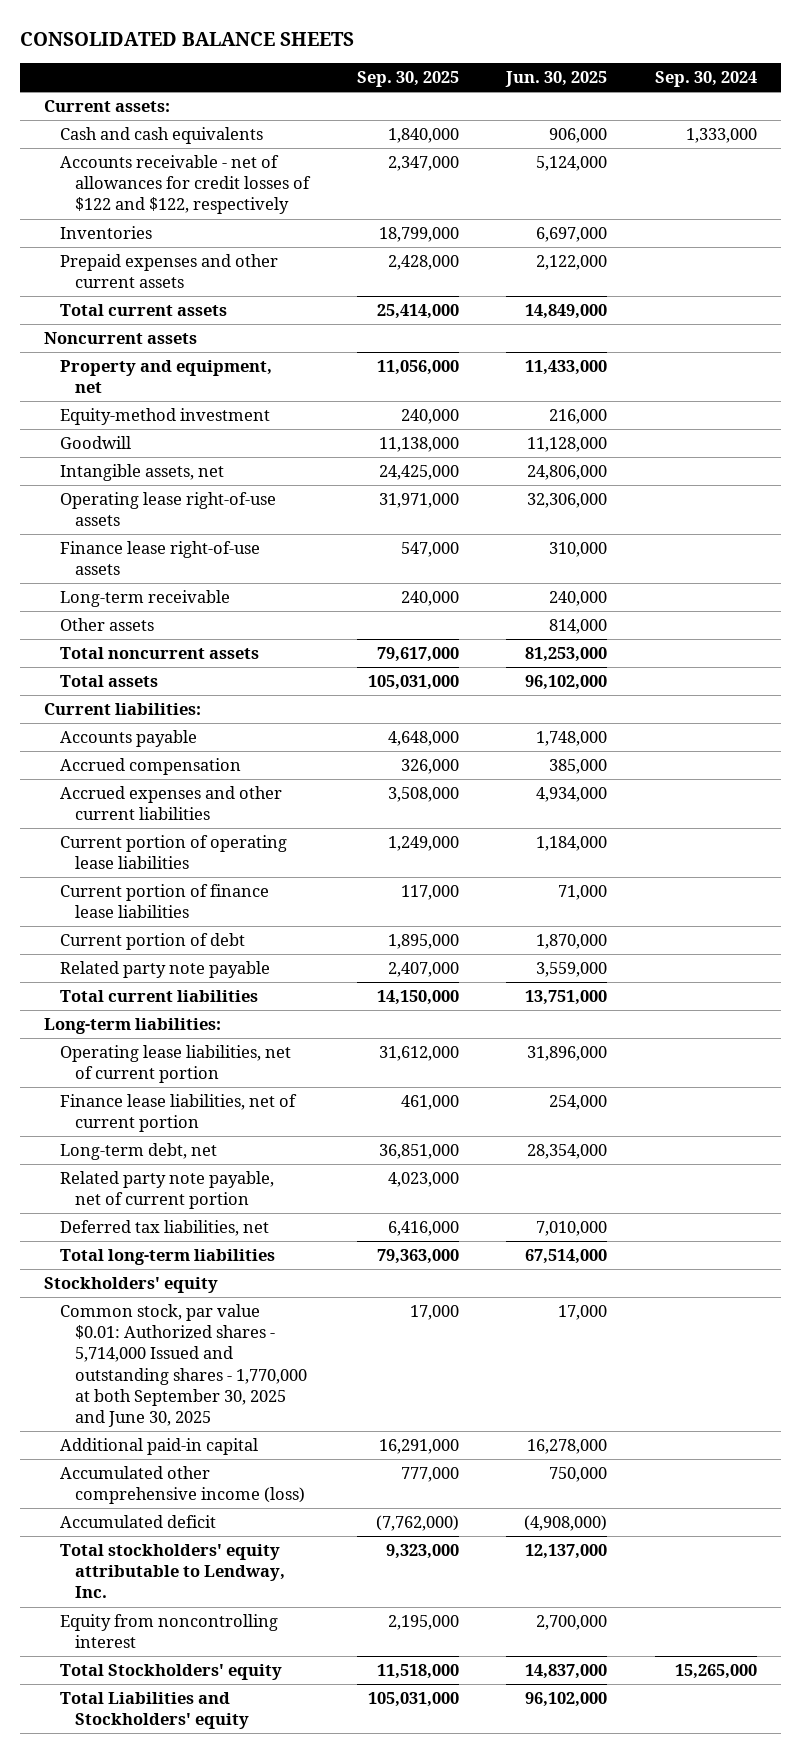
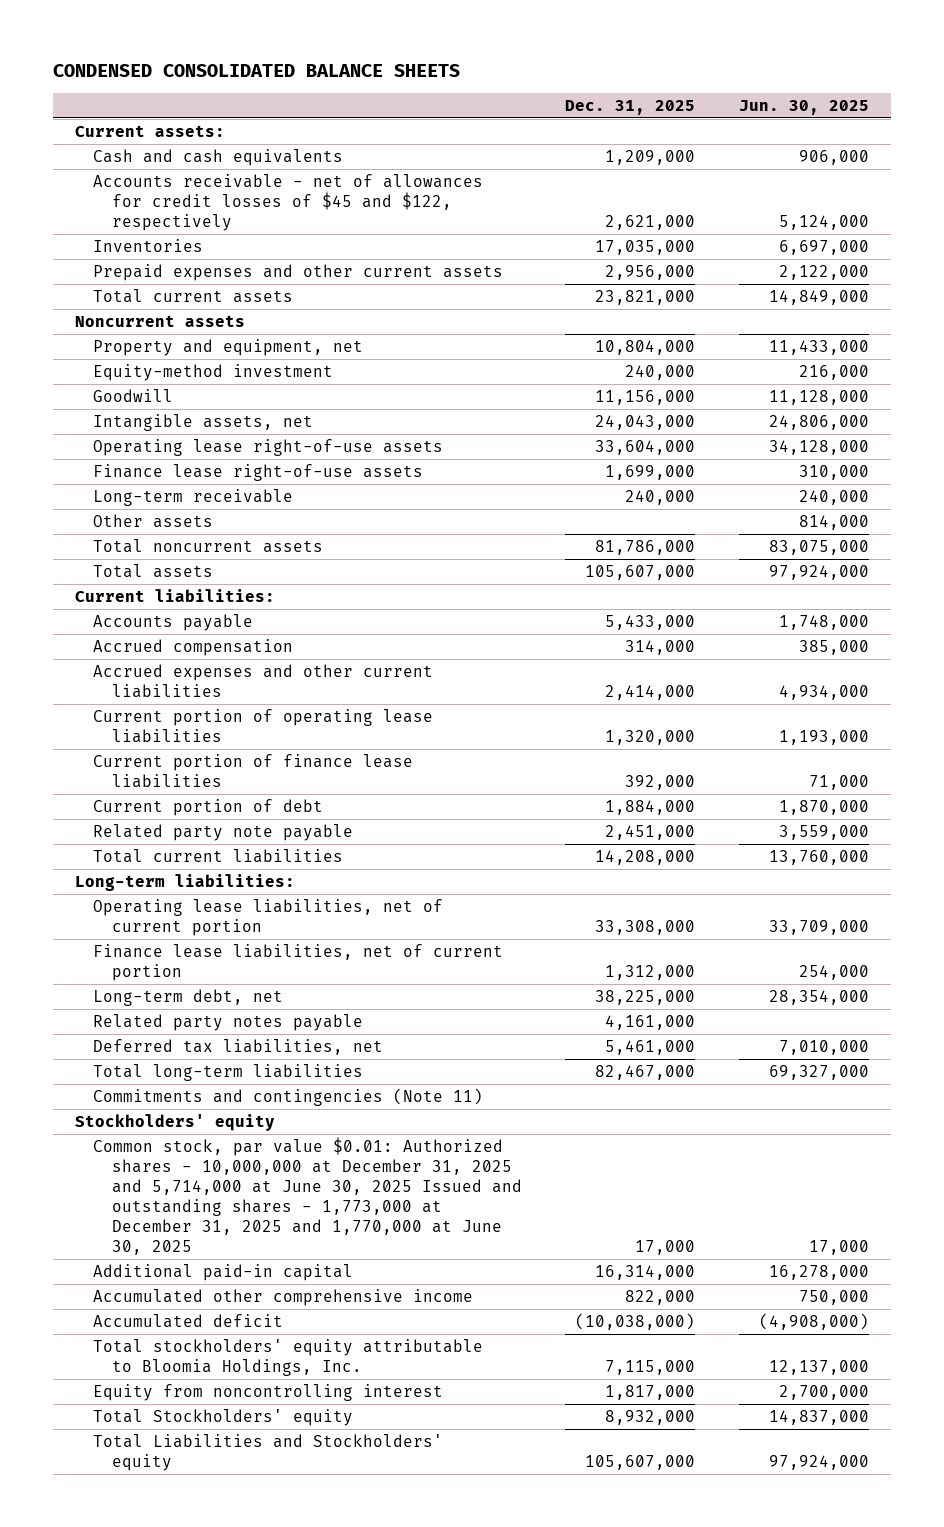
[20,32,355,47] CONSOLIDATED BALANCE SHEETS -> [53,64,461,78] CONDENSED CONSOLIDATED BALANCE SHEETS
[356,70,459,87] Sep. 30, 2025 -> none
[654,70,757,87] Sep. 30, 2024 -> none
none -> [565,99,696,115] Dec. 31, 2025
[59,155,312,215] Accounts receivable - net of allowances for credit losses of $122 and $122, respectively -> [93,173,484,232] Accounts receivable - net of allowances for credit losses of $45 and $122, respectively
[527,493,608,509] 32,306,000 -> [768,439,869,455] 34,128,000
[525,647,608,663] 81,253,000 -> [768,539,869,555] 83,075,000
[525,675,608,691] 96,102,000 -> [768,564,869,580] 97,924,000
[536,836,608,852] 1,184,000 -> [778,730,869,746] 1,193,000
[525,990,608,1006] 13,751,000 -> [768,849,869,865] 13,760,000
[527,1046,608,1062] 31,896,000 -> [768,920,869,936] 33,709,000
[59,1171,274,1210] Related party note payable, net of current portion -> [93,1013,364,1031] Related party notes payable
[525,1249,608,1265] 67,514,000 -> [768,1064,869,1080] 69,327,000
none -> [93,1087,484,1106] Commitments and contingencies (Note 11)
[59,1304,308,1427] Common stock, par value $0.01: Authorized shares - 5,714,000 Issued and outstanding shares - 1,770,000 at both September 30, 2025 and June 30, 2025 -> [93,1136,522,1256] Common stock, par value $0.01: Authorized shares - 10,000,000 at December 31, 2025 and 5,714,000 at June 30, 2025 Issued and outstanding shares - 1,773,000 at December 31, 2025 and 1,770,000 at June 30, 2025
[59,1466,306,1505] Accumulated other comprehensive income (loss) -> [93,1288,474,1306] Accumulated other comprehensive income
[59,1544,286,1599] Total stockholders' equity attributable to Lendway, Inc. -> [93,1338,484,1377] Total stockholders' equity attributable to Bloomia Holdings, Inc.
[525,1692,608,1708] 96,102,000 -> [768,1455,869,1471] 97,924,000

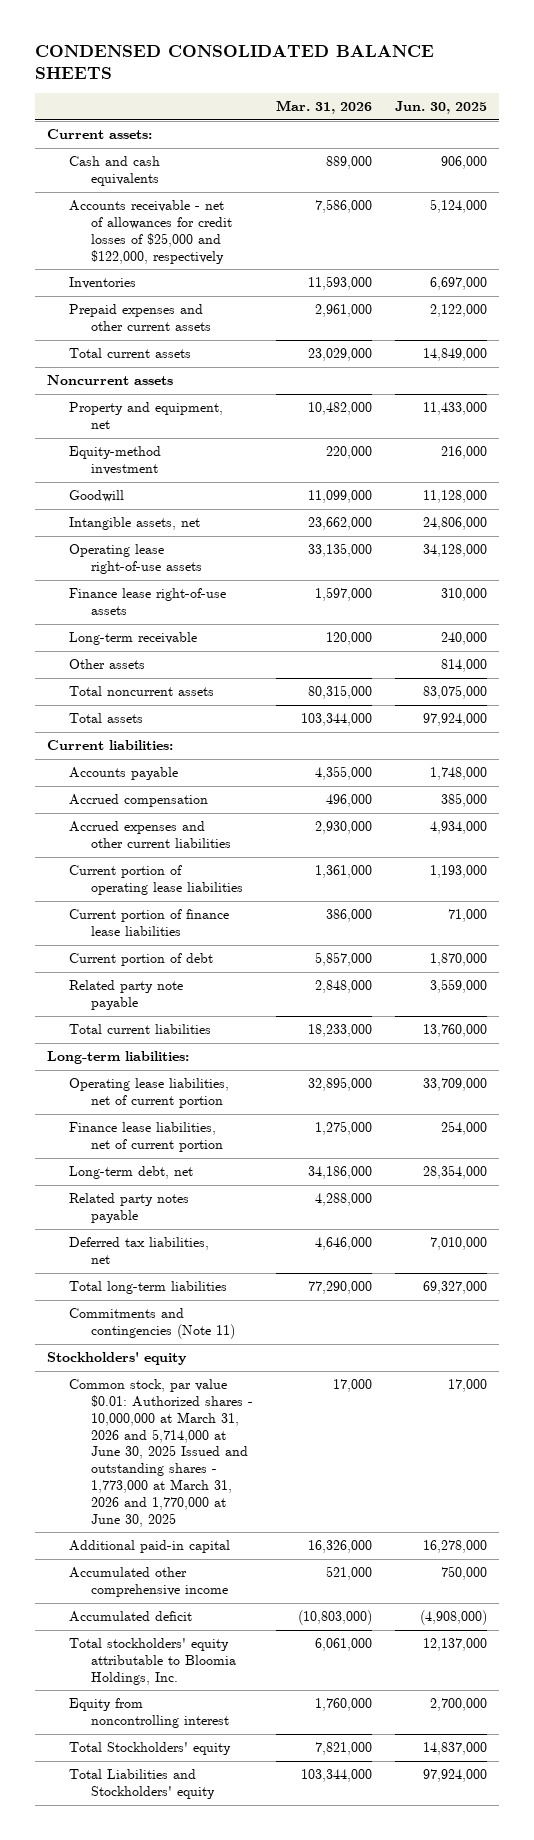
[565,99,696,115] Dec. 31, 2025 -> none
none -> [276,100,373,115] Mar. 31, 2026
[93,173,484,232] Accounts receivable - net of allowances for credit losses of $45 and $122, respectively -> [68,200,232,264] Accounts receivable - net of allowances for credit losses of $25,000 and $122,000, respectively
[93,1136,522,1256] Common stock, par value $0.01: Authorized shares - 10,000,000 at December 31, 2025 and 5,714,000 at June 30, 2025 Issued and outstanding shares - 1,773,000 at December 31, 2025 and 1,770,000 at June 30, 2025 -> [68,1379,253,1527] Common stock, par value $0.01: Authorized shares - 10,000,000 at March 31, 2026 and 5,714,000 at June 30, 2025 Issued and outstanding shares - 1,773,000 at March 31, 2026 and 1,770,000 at June 30, 2025

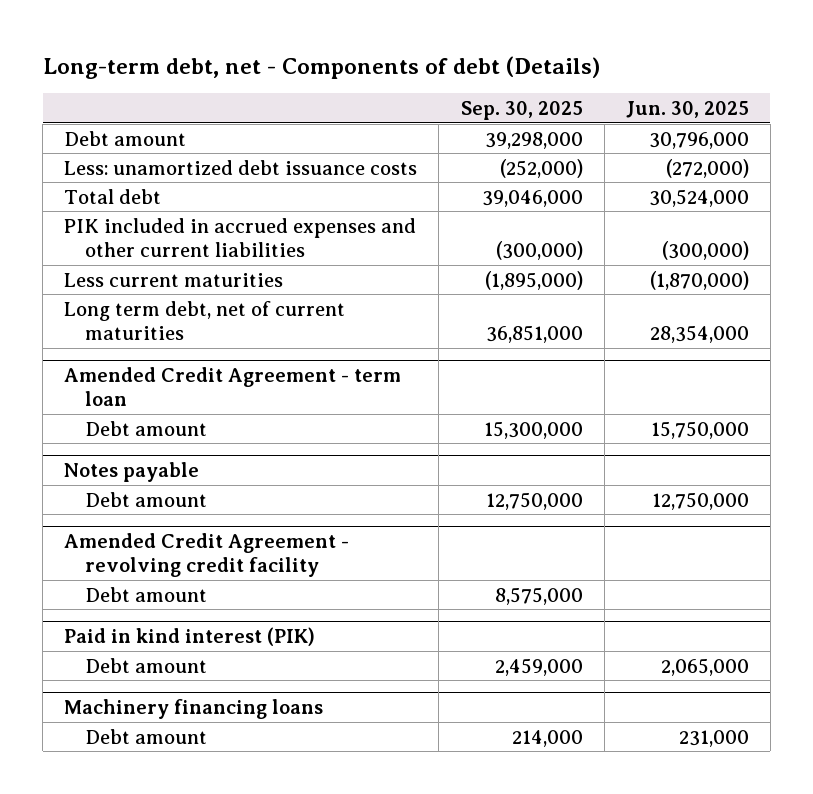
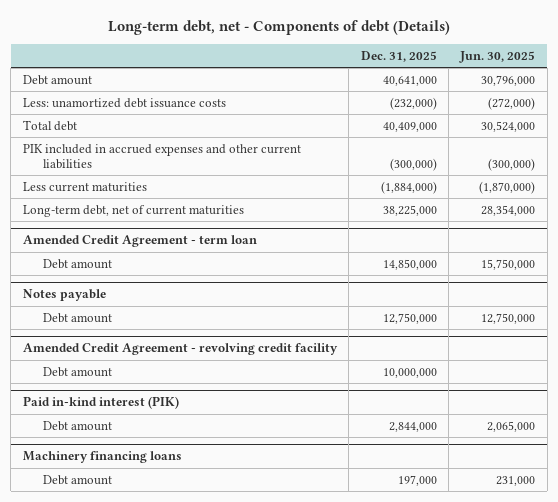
[460,101,583,121] Sep. 30, 2025 -> none
none -> [360,50,437,62] Dec. 31, 2025
[64,300,346,340] Long term debt, net of current maturities -> [22,204,244,217] Long-term debt, net of current maturities
[64,626,316,646] Paid in kind interest (PIK) -> [22,396,179,410] Paid in-kind interest (PIK)

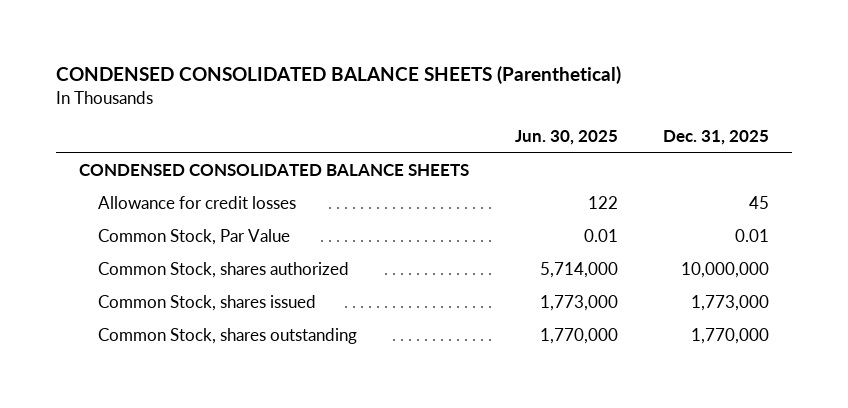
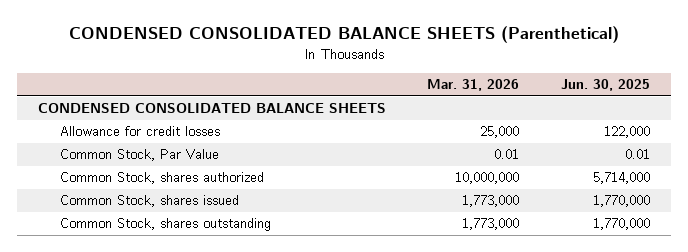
[663,130,770,146] Dec. 31, 2025 -> none
none -> [427,79,520,92] Mar. 31, 2026
[587,196,618,210] 122 -> [603,126,650,139] 122,000
[539,295,618,312] 1,773,000 -> [592,195,650,208] 1,770,000

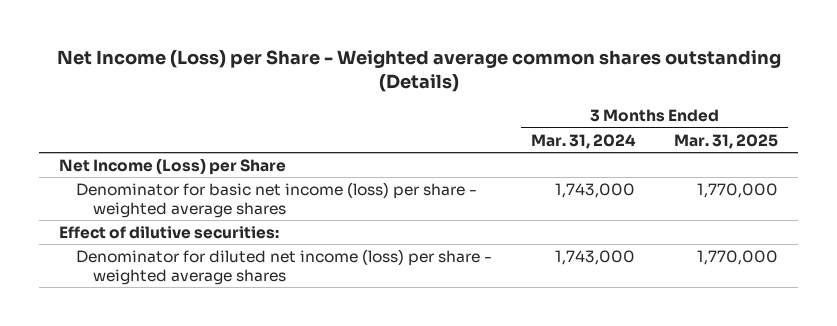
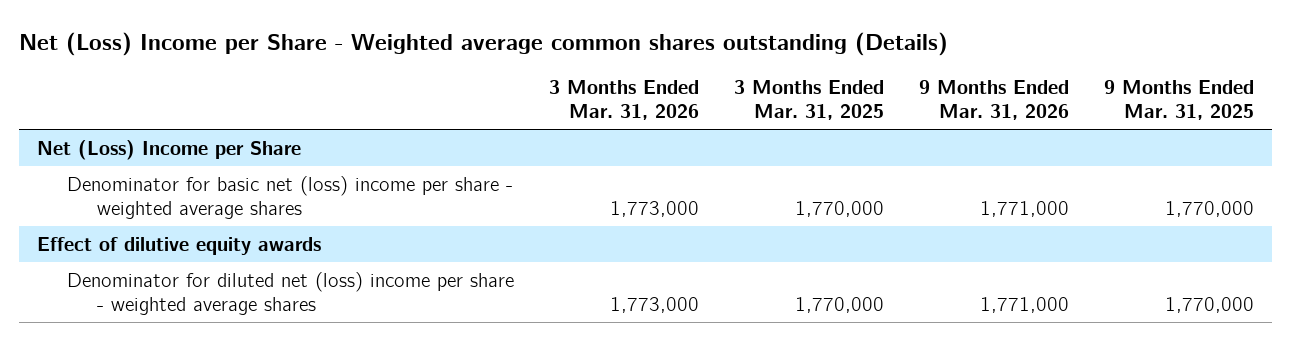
[56,49,781,92] Net Income (Loss) per Share - Weighted average common shares outstanding (Details) -> [19,31,949,56] Net (Loss) Income per Share - Weighted average common shares outstanding (Details)
[531,133,637,149] Mar. 31, 2024 -> none
none -> [548,80,699,120] 3 Months Ended Mar. 31, 2026
none -> [919,80,1070,120] 9 Months Ended Mar. 31, 2026
none -> [1104,80,1255,120] 9 Months Ended Mar. 31, 2025
[58,157,286,175] Net Income (Loss) per Share -> [36,139,301,160] Net (Loss) Income per Share
[76,181,478,218] Denominator for basic net income (loss) per share - weighted average shares -> [66,175,513,219] Denominator for basic net (loss) income per share - weighted average shares
[58,225,279,239] Effect of dilutive securities: -> [36,236,321,255] Effect of dilutive equity awards
[76,248,493,285] Denominator for diluted net income (loss) per share - weighted average shares -> [66,271,514,315] Denominator for diluted net (loss) income per share - weighted average shares

